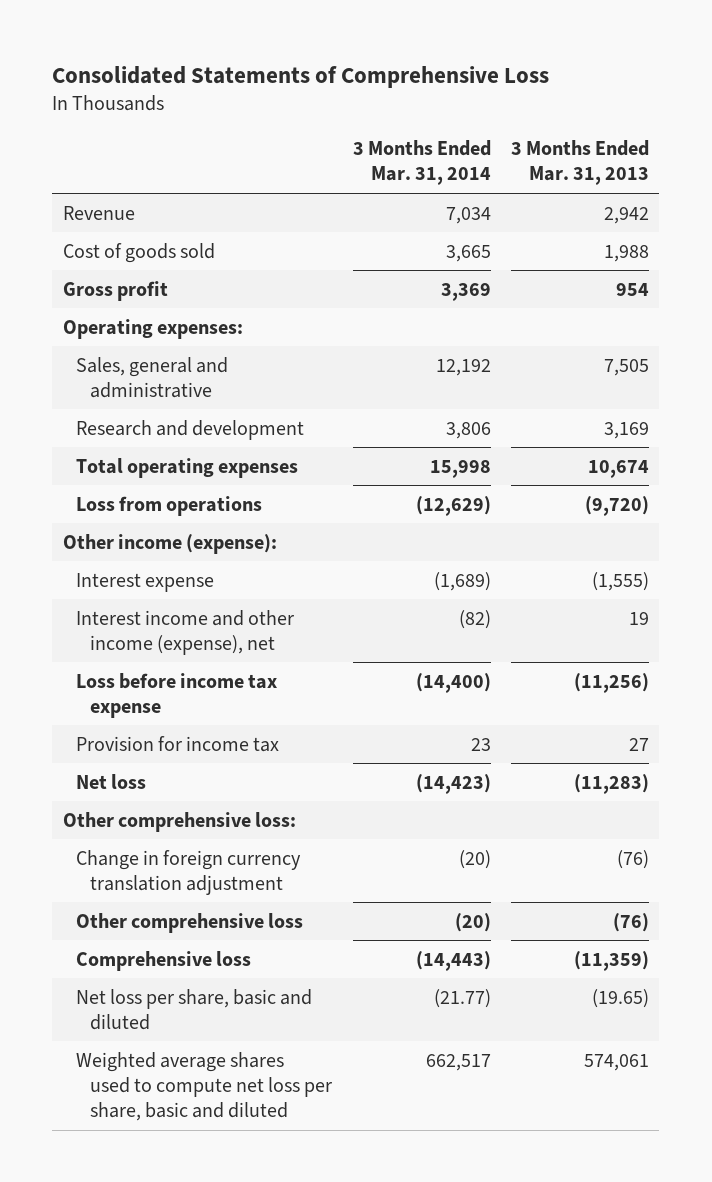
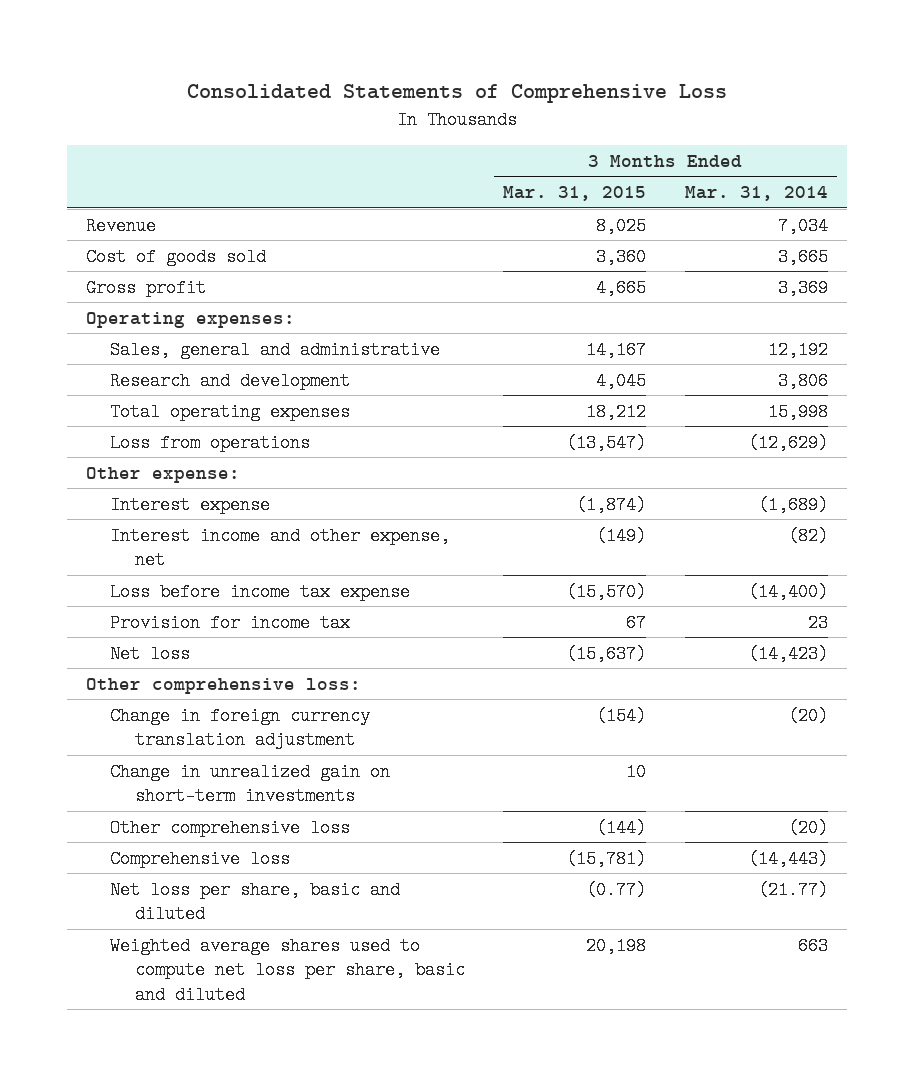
[511,140,650,186] 3 Months Ended Mar. 31, 2013 -> none
none -> [503,186,647,202] Mar. 31, 2015
[62,533,277,554] Other income (expense): -> [86,466,241,483] Other expense:
[76,609,295,655] Interest income and other income (expense), net -> [110,526,451,570] Interest income and other expense, net
none -> [110,762,391,806] Change in unrealized gain on short-term investments
[425,1053,491,1071] 662,517 -> [797,936,828,955] 663

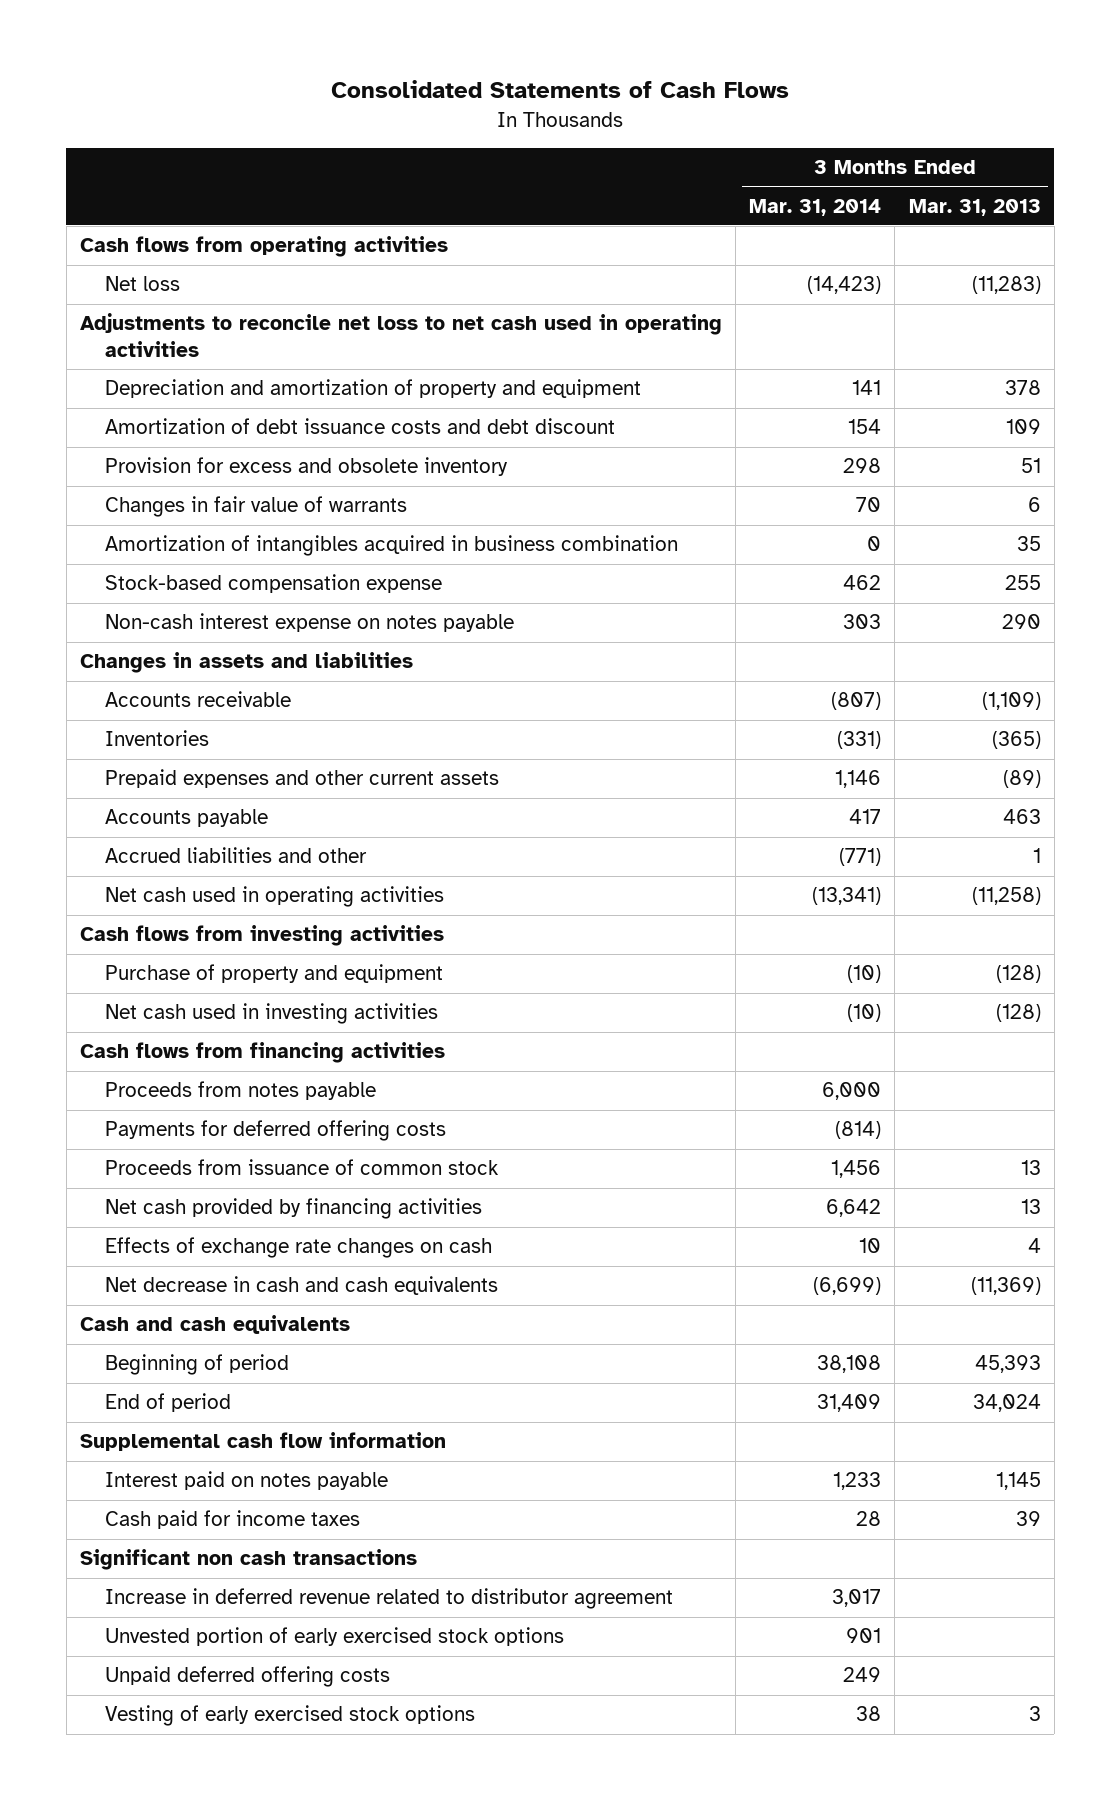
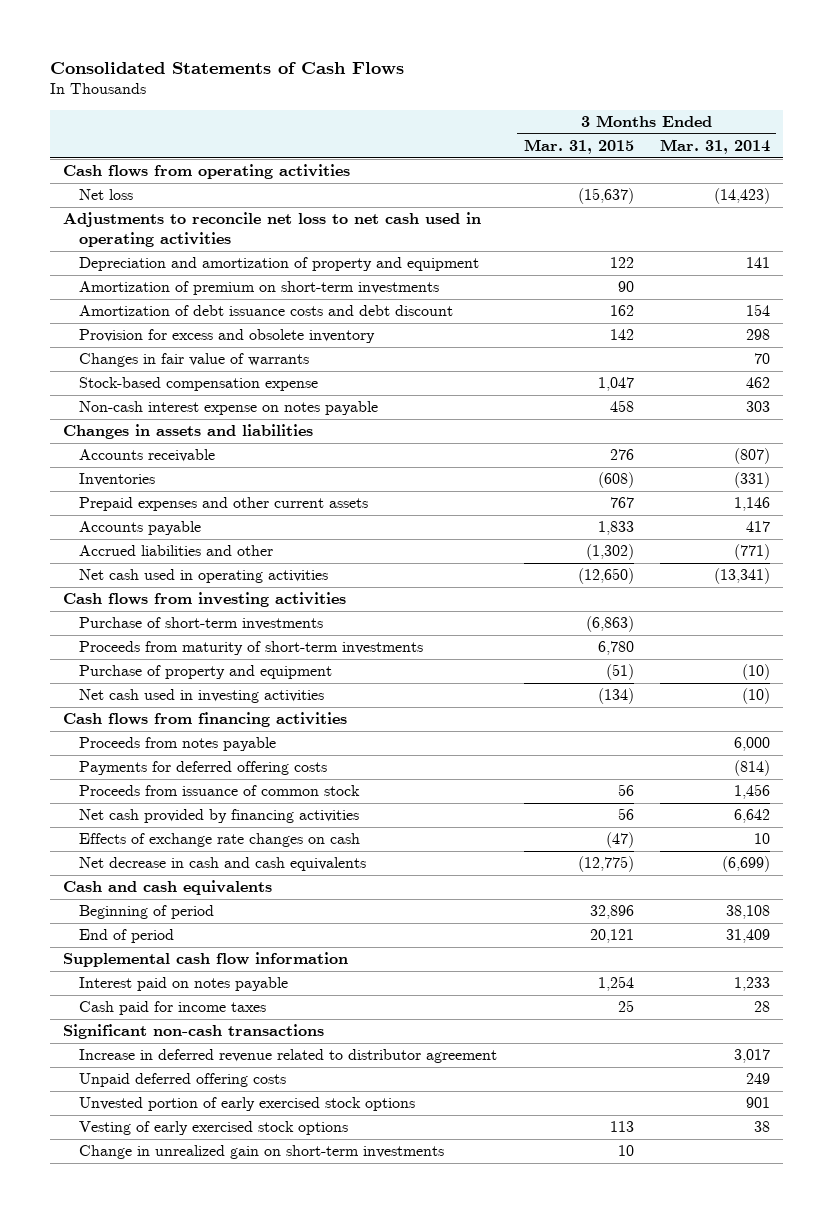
[908,198,1041,216] Mar. 31, 2013 -> none
none -> [523,139,634,155] Mar. 31, 2015
none -> [79,281,440,296] Amortization of premium on short-term investments
[105,535,679,557] Amortization of intangibles acquired in business combination -> none
none -> [79,617,324,631] Purchase of short-term investments
none -> [79,641,424,656] Proceeds from maturity of short-term investments
[79,1549,417,1571] Significant non cash transactions -> [62,1024,324,1040] Significant non-cash transactions
[105,1627,565,1647] Unvested portion of early exercised stock options -> [79,1097,416,1112] Unvested portion of early exercised stock options
none -> [79,1145,445,1160] Change in unrealized gain on short-term investments

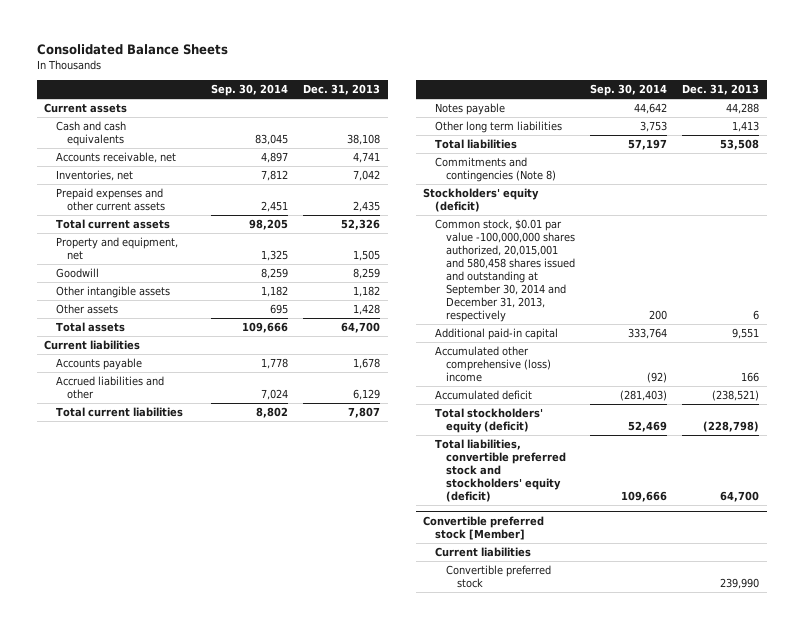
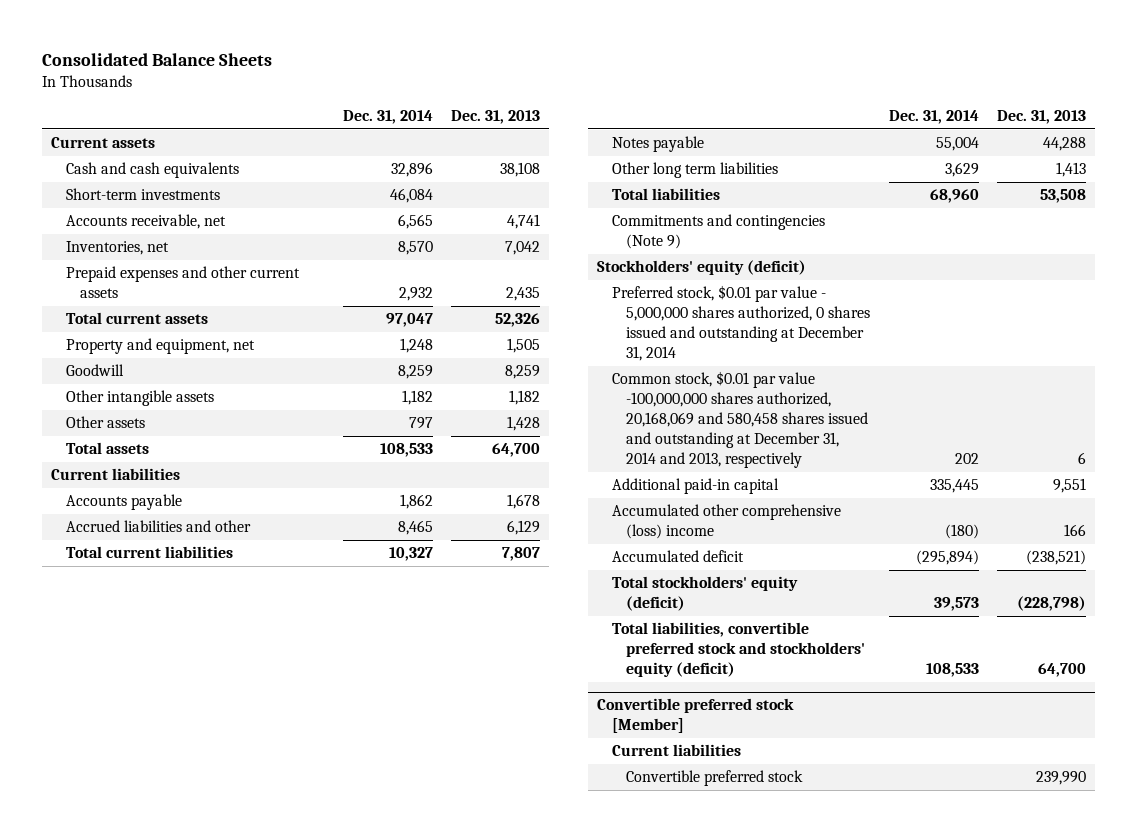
[211,84,289,97] Sep. 30, 2014 -> none
none -> [342,109,433,124] Dec. 31, 2014
none -> [65,188,220,201] Short-term investments
[434,157,556,183] Commitments and contingencies (Note 8) -> [611,214,825,250] Commitments and contingencies (Note 9)
none -> [611,285,871,362] Preferred stock, $0.01 par value - 5,000,000 shares authorized, 0 shares issued and outstanding at December 31, 2014
[434,219,575,323] Common stock, $0.01 par value -100,000,000 shares authorized, 20,015,001 and 580,458 shares issued and outstanding at September 30, 2014 and December 31, 2013, respectively -> [611,371,869,469] Common stock, $0.01 par value -100,000,000 shares authorized, 20,168,069 and 580,458 shares issued and outstanding at December 31, 2014 and 2013, respectively

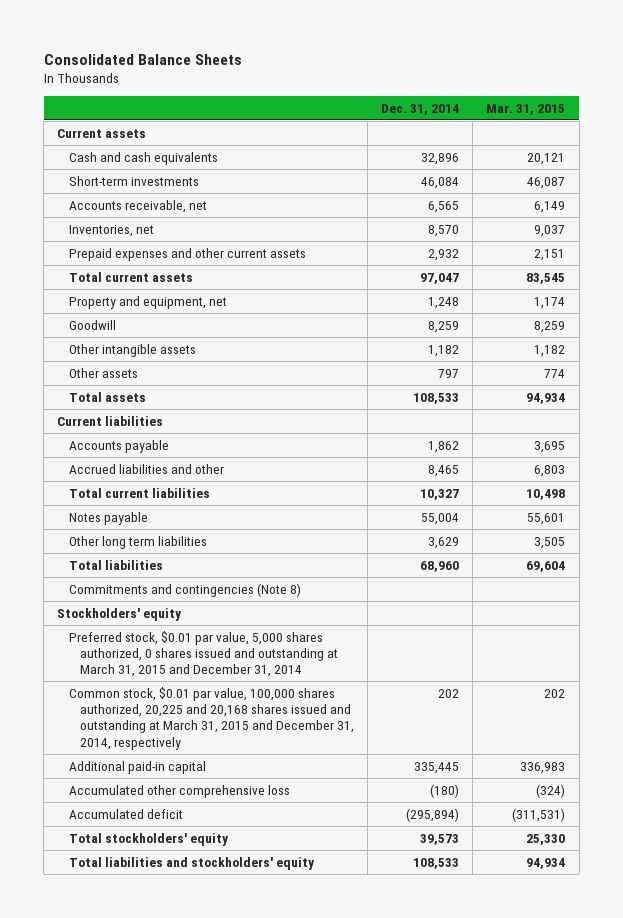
[450,109,540,124] Dec. 31, 2013 -> none
none -> [486,103,566,115] Mar. 31, 2015
[611,214,825,250] Commitments and contingencies (Note 9) -> [68,582,301,597] Commitments and contingencies (Note 8)
[596,260,806,276] Stockholders' equity (deficit) -> [57,607,183,621] Stockholders' equity
[611,285,871,362] Preferred stock, $0.01 par value - 5,000,000 shares authorized, 0 shares issued and outstanding at December 31, 2014 -> [68,630,338,678] Preferred stock, $0.01 par value, 5,000 shares authorized, 0 shares issued and outstanding at March 31, 2015 and December 31, 2014
[611,371,869,469] Common stock, $0.01 par value -100,000,000 shares authorized, 20,168,069 and 580,458 shares issued and outstanding at December 31, 2014 and 2013, respectively -> [68,686,354,750] Common stock, $0.01 par value, 100,000 shares authorized, 20,225 and 20,168 shares issued and outstanding at March 31, 2015 and December 31, 2014, respectively
[611,504,841,540] Accumulated other comprehensive (loss) income -> [68,784,290,798] Accumulated other comprehensive loss
[596,698,794,734] Convertible preferred stock [Member] -> none
[611,744,741,757] Current liabilities -> none
[626,770,804,787] Convertible preferred stock -> none
[611,576,798,612] Total stockholders' equity (deficit) -> [68,832,229,846] Total stockholders' equity
[611,622,866,678] Total liabilities, convertible preferred stock and stockholders' equity (deficit) -> [68,856,315,870] Total liabilities and stockholders' equity

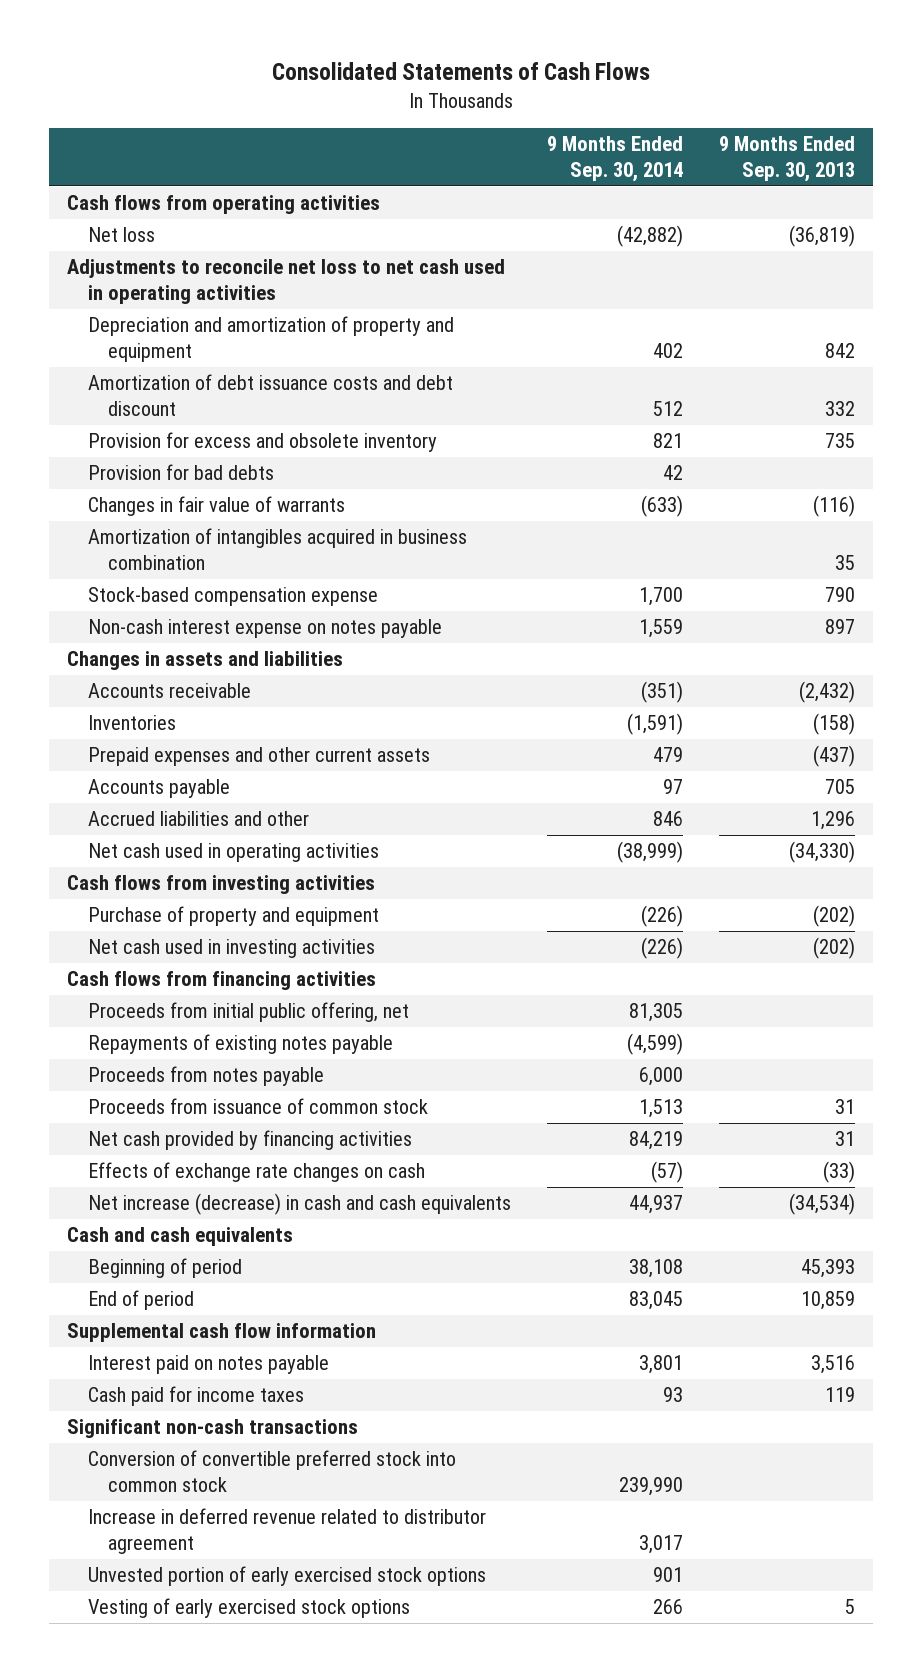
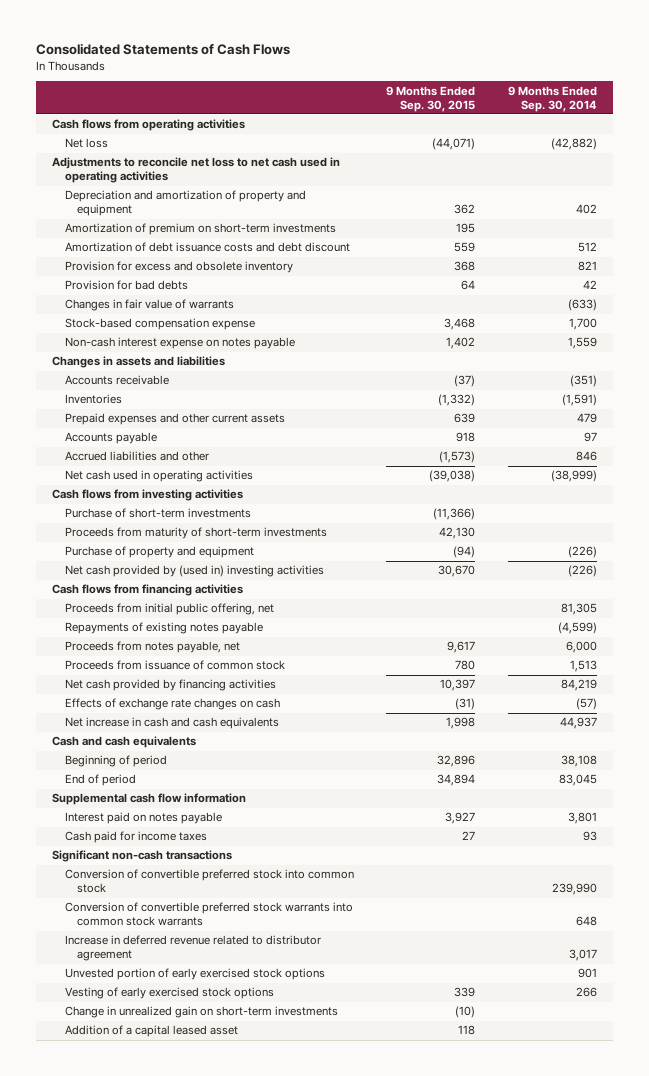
[718,136,855,183] 9 Months Ended Sep. 30, 2013 -> none
none -> [386,85,476,112] 9 Months Ended Sep. 30, 2015
none -> [64,223,336,236] Amortization of premium on short-term investments
[87,528,467,571] Amortization of intangibles acquired in business combination -> none
none -> [64,508,251,519] Purchase of short-term investments
none -> [64,527,327,540] Proceeds from maturity of short-term investments
[87,939,375,959] Net cash used in investing activities -> [64,565,324,578] Net cash provided by (used in) investing activities
[87,1066,324,1087] Proceeds from notes payable -> [64,641,240,654] Proceeds from notes payable, net
[87,1193,511,1216] Net increase (decrease) in cash and cash equivalents -> [64,717,279,730] Net increase in cash and cash equivalents
none -> [64,902,353,927] Conversion of convertible preferred stock warrants into common stock warrants
none -> [64,1006,338,1019] Change in unrealized gain on short-term investments
none -> [64,1025,238,1038] Addition of a capital leased asset

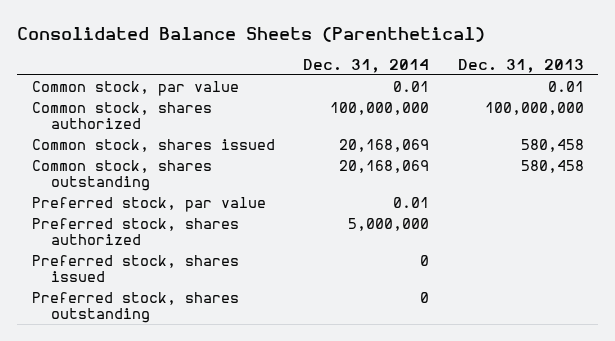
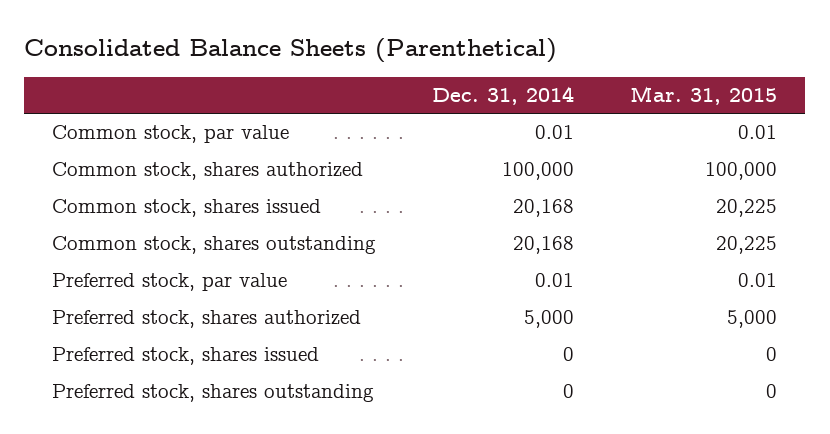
[457,58,584,73] Dec. 31, 2013 -> none
none -> [630,86,778,106] Mar. 31, 2015
[330,101,430,115] 100,000,000 -> [502,162,575,181] 100,000
[339,138,430,152] 20,168,069 -> [513,199,575,218] 20,168
[339,159,430,173] 20,168,069 -> [513,236,575,255] 20,168
[348,217,430,231] 5,000,000 -> [524,310,575,329] 5,000

